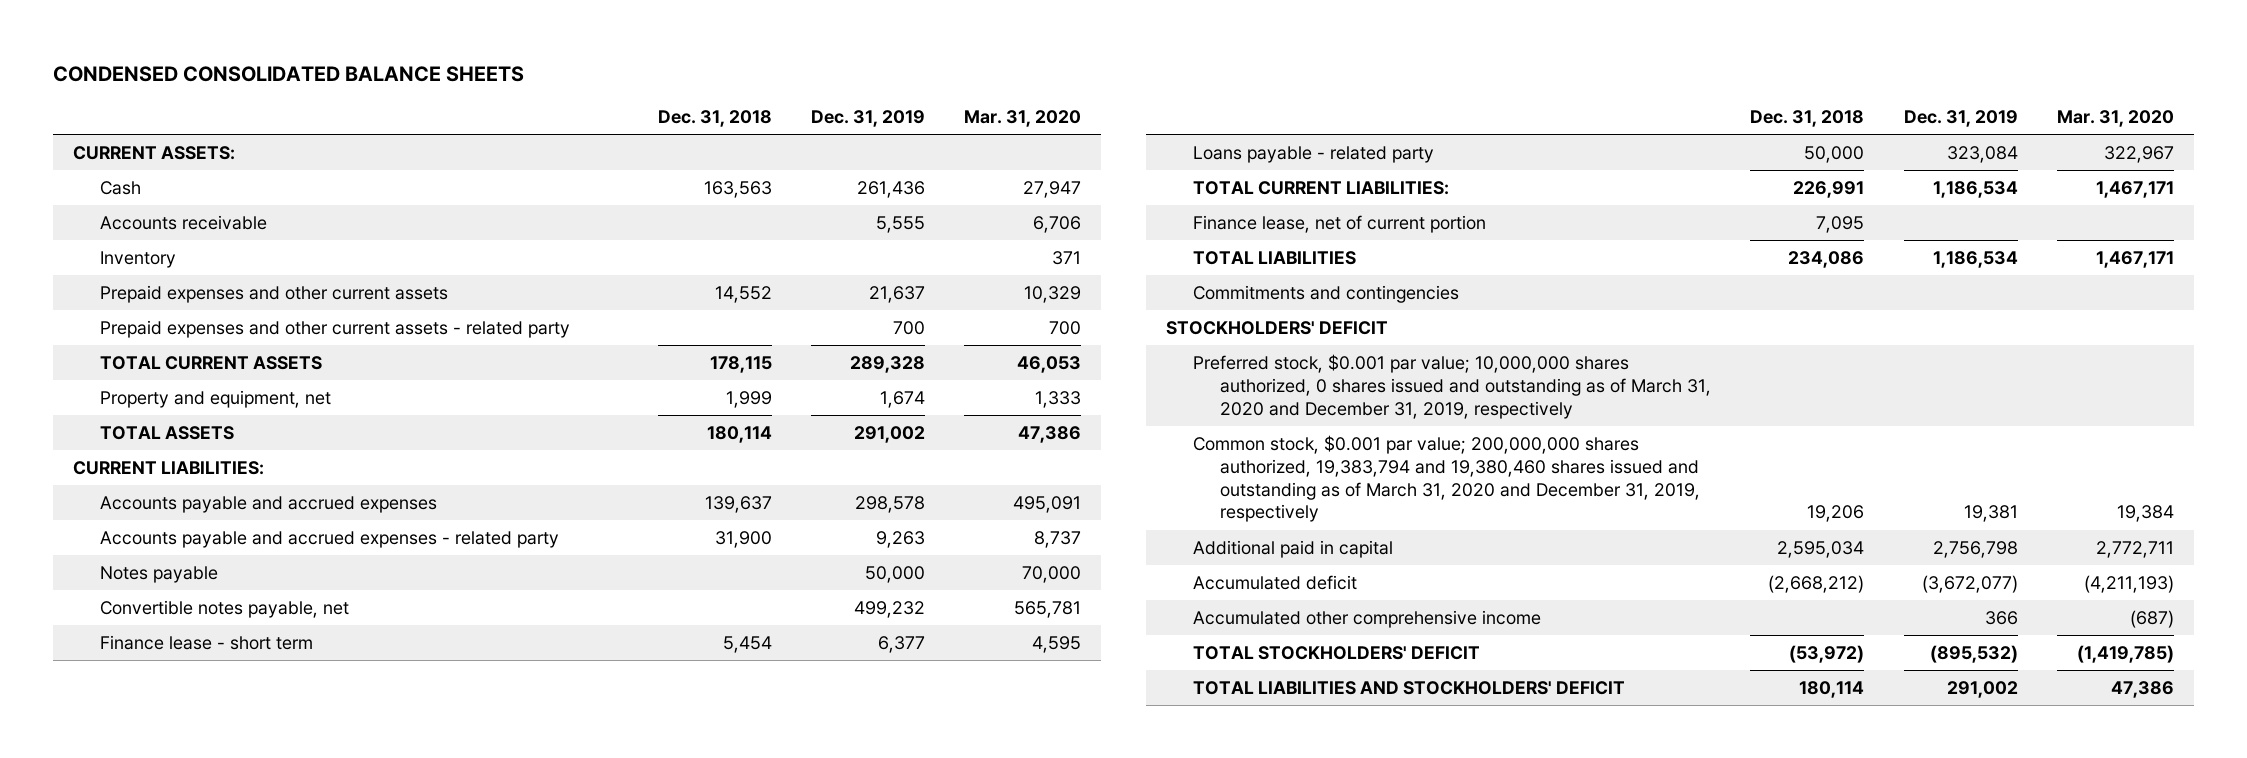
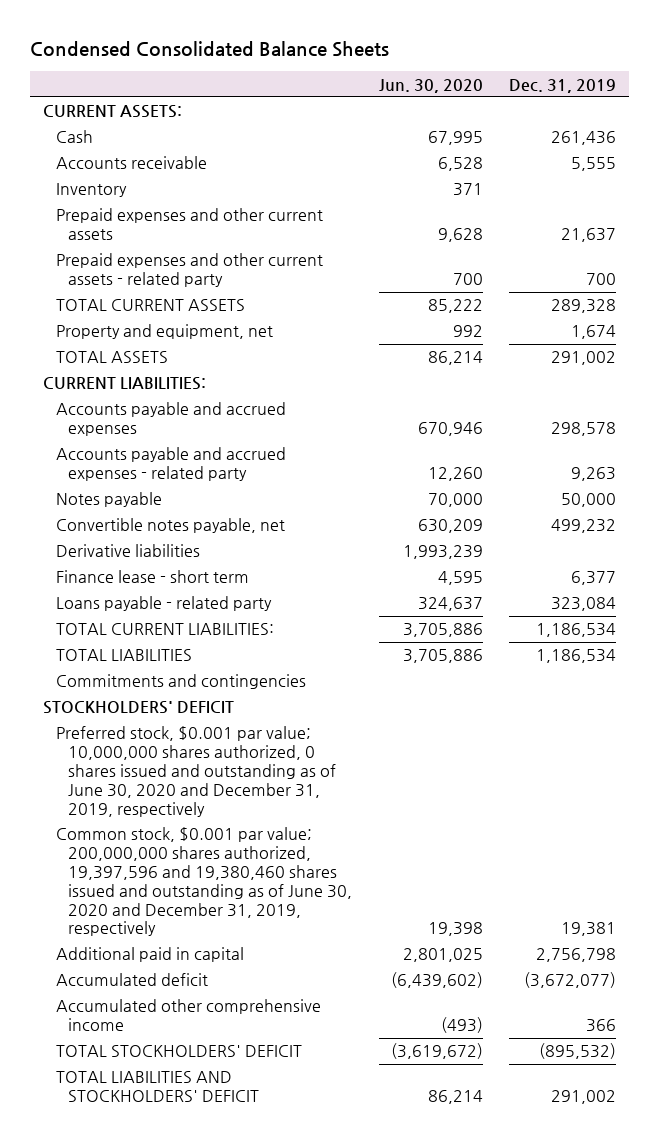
[53,66,525,83] CONDENSED CONSOLIDATED BALANCE SHEETS -> [30,41,390,58] Condensed Consolidated Balance Sheets
[657,110,772,128] Dec. 31, 2018 -> none
[964,110,1082,128] Mar. 31, 2020 -> none
none -> [378,78,483,93] Jun. 30, 2020
none -> [55,544,200,558] Derivative liabilities
[1192,215,1486,234] Finance lease, net of current portion -> none
[1192,354,1711,419] Preferred stock, $0.001 par value; 10,000,000 shares authorized, 0 shares issued and outstanding as of March 31, 2020 and December 31, 2019, respectively -> [55,726,337,817] Preferred stock, $0.001 par value; 10,000,000 shares authorized, 0 shares issued and outstanding as of June 30, 2020 and December 31, 2019, respectively
[1192,435,1700,523] Common stock, $0.001 par value; 200,000,000 shares authorized, 19,383,794 and 19,380,460 shares issued and outstanding as of March 31, 2020 and December 31, 2019, respectively -> [55,827,353,937] Common stock, $0.001 par value; 200,000,000 shares authorized, 19,397,596 and 19,380,460 shares issued and outstanding as of June 30, 2020 and December 31, 2019, respectively

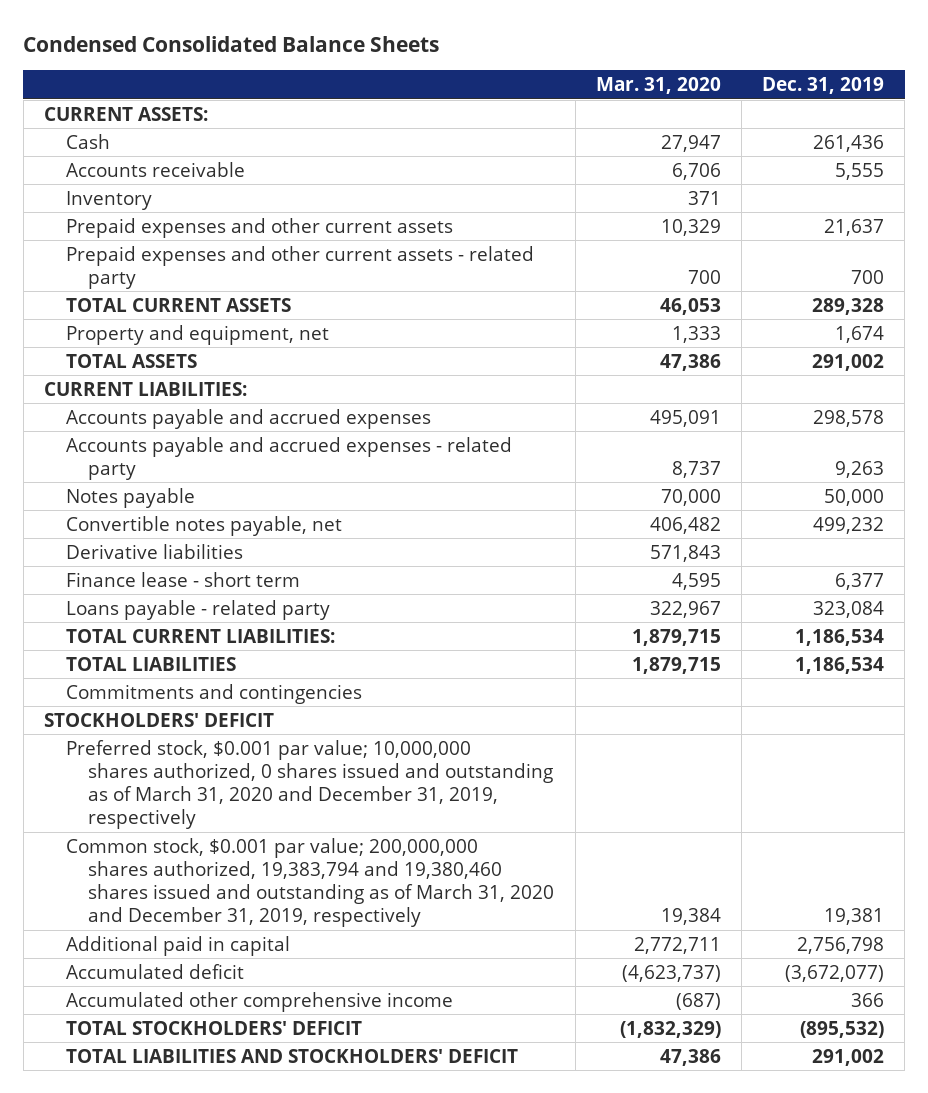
[378,78,483,93] Jun. 30, 2020 -> none
none -> [595,77,721,95] Mar. 31, 2020
[55,726,337,817] Preferred stock, $0.001 par value; 10,000,000 shares authorized, 0 shares issued and outstanding as of June 30, 2020 and December 31, 2019, respectively -> [66,739,554,830] Preferred stock, $0.001 par value; 10,000,000 shares authorized, 0 shares issued and outstanding as of March 31, 2020 and December 31, 2019, respectively
[55,827,353,937] Common stock, $0.001 par value; 200,000,000 shares authorized, 19,397,596 and 19,380,460 shares issued and outstanding as of June 30, 2020 and December 31, 2019, respectively -> [66,837,555,928] Common stock, $0.001 par value; 200,000,000 shares authorized, 19,383,794 and 19,380,460 shares issued and outstanding as of March 31, 2020 and December 31, 2019, respectively

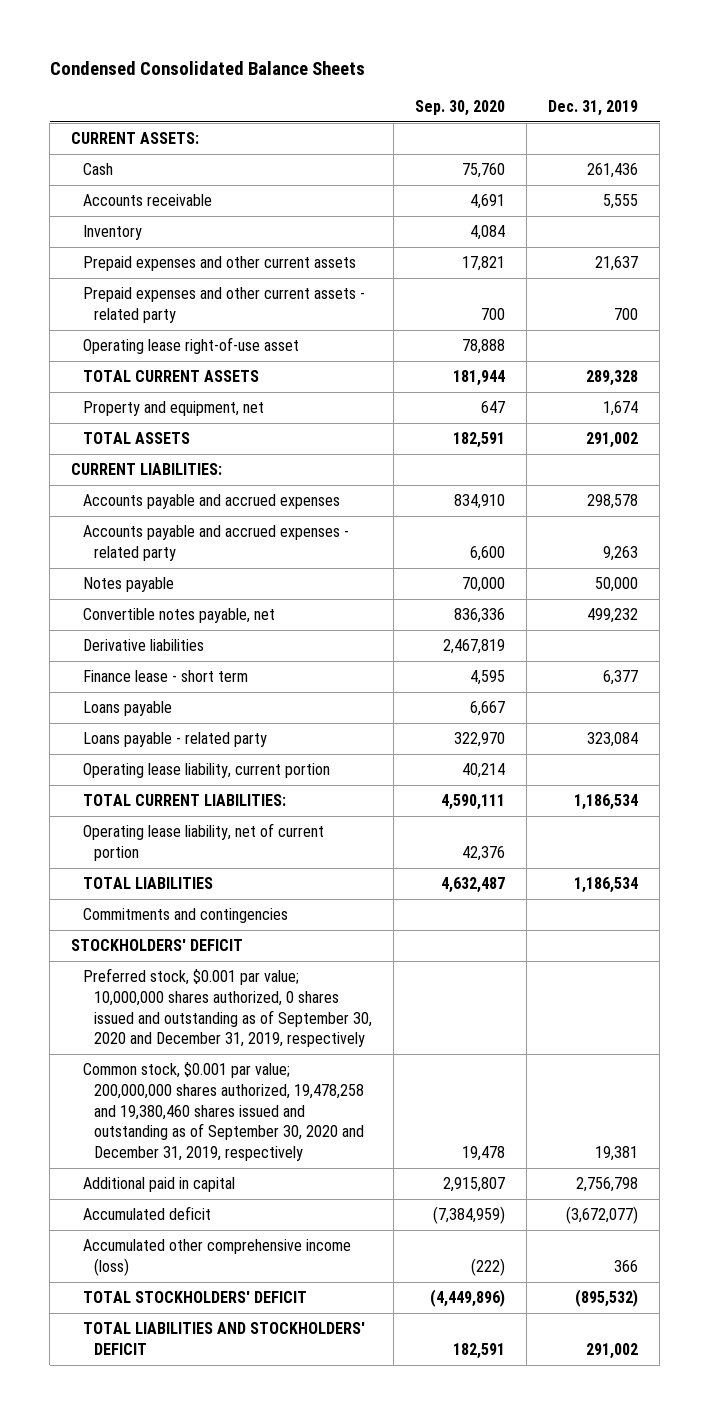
[595,77,721,95] Mar. 31, 2020 -> none
none -> [415,99,506,116] Sep. 30, 2020
none -> [82,337,299,355] Operating lease right-of-use asset
none -> [82,701,172,717] Loans payable
none -> [82,763,330,779] Operating lease liability, current portion
none -> [82,823,324,861] Operating lease liability, net of current portion
[66,739,554,830] Preferred stock, $0.001 par value; 10,000,000 shares authorized, 0 shares issued and outstanding as of March 31, 2020 and December 31, 2019, respectively -> [82,968,372,1048] Preferred stock, $0.001 par value; 10,000,000 shares authorized, 0 shares issued and outstanding as of September 30, 2020 and December 31, 2019, respectively
[66,837,555,928] Common stock, $0.001 par value; 200,000,000 shares authorized, 19,383,794 and 19,380,460 shares issued and outstanding as of March 31, 2020 and December 31, 2019, respectively -> [82,1062,364,1162] Common stock, $0.001 par value; 200,000,000 shares authorized, 19,478,258 and 19,380,460 shares issued and outstanding as of September 30, 2020 and December 31, 2019, respectively
[66,991,454,1012] Accumulated other comprehensive income -> [82,1239,351,1276] Accumulated other comprehensive income (loss)

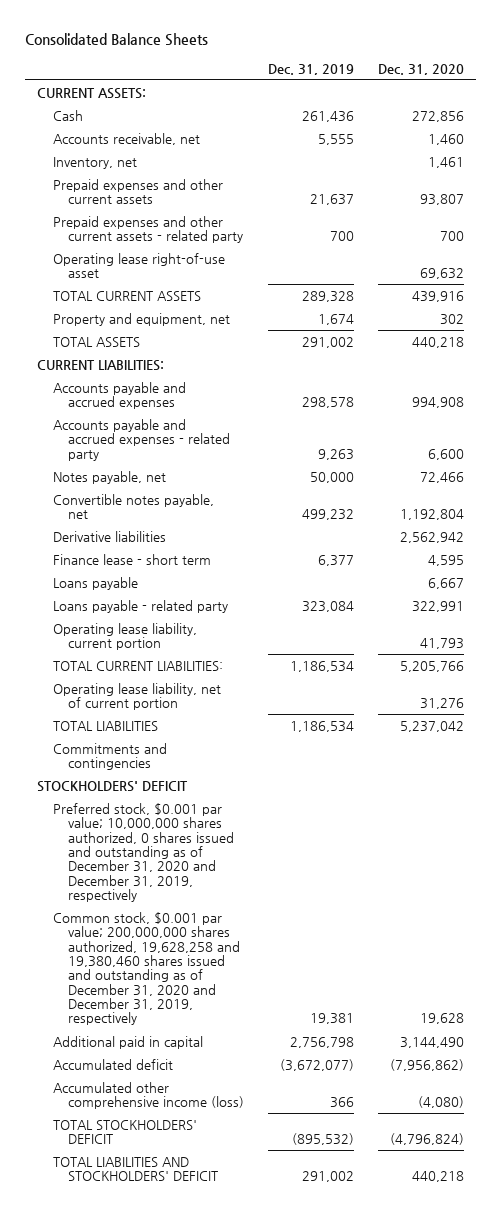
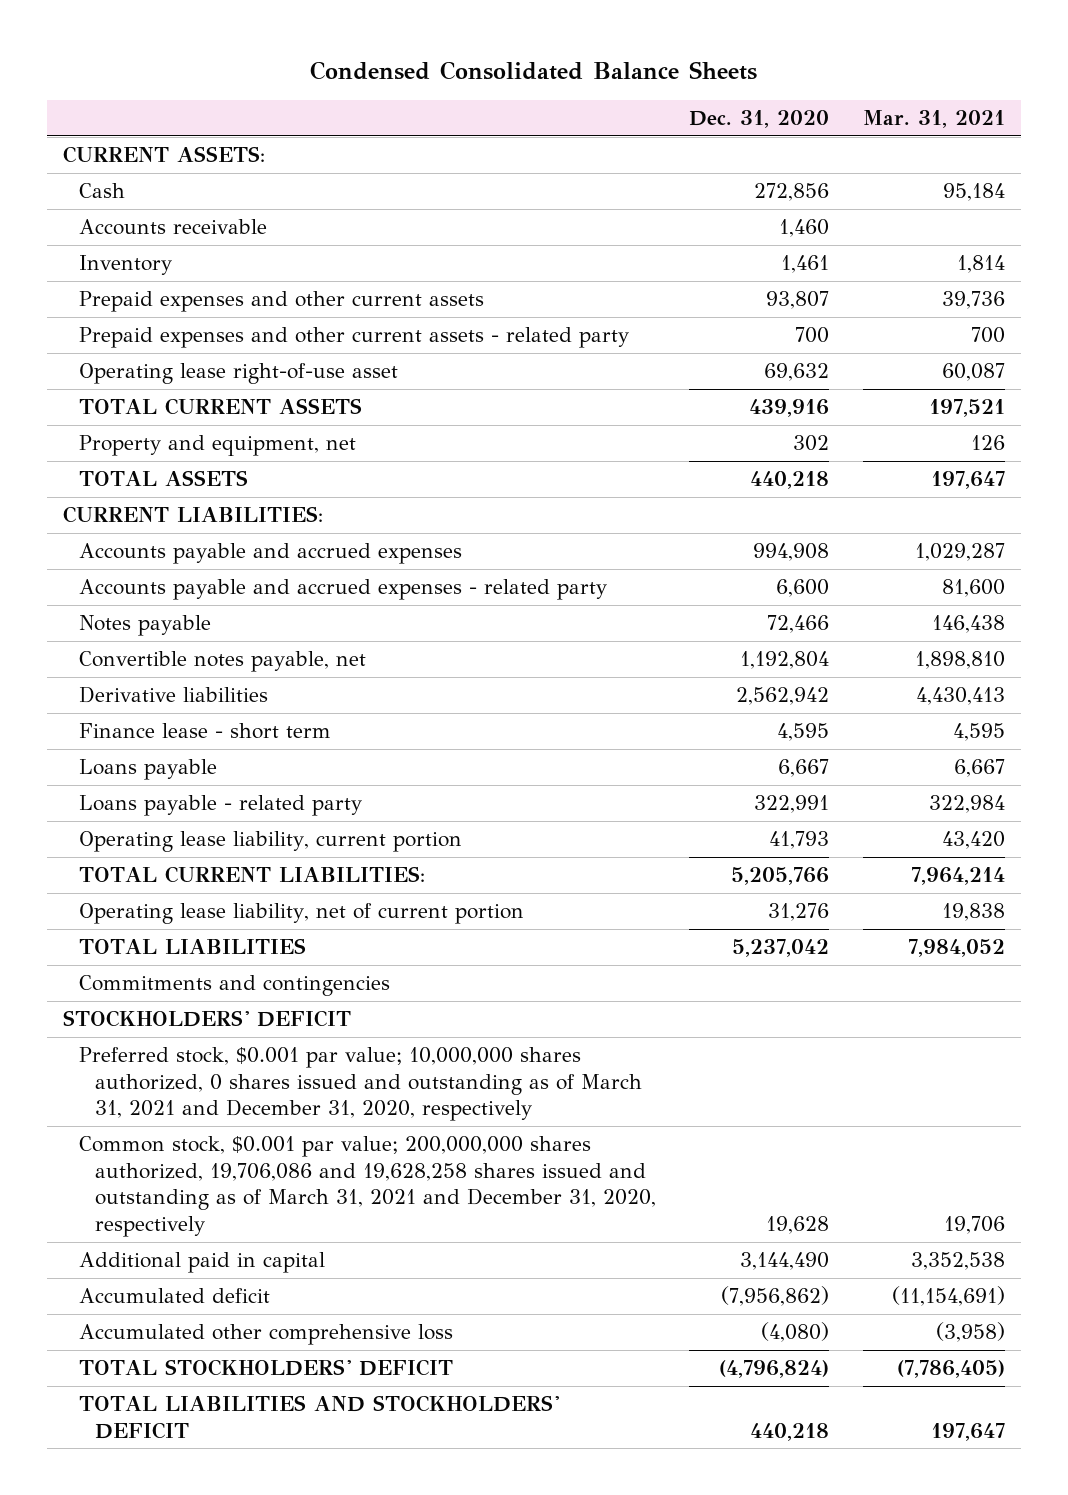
[25,33,209,47] Consolidated Balance Sheets -> [310,61,758,81] Condensed Consolidated Balance Sheets
[268,63,355,75] Dec. 31, 2019 -> none
none -> [862,109,1005,128] Mar. 31, 2021
[52,132,200,145] Accounts receivable, net -> [79,219,268,236] Accounts receivable
[52,156,137,169] Inventory, net -> [79,255,173,276] Inventory
[52,470,166,484] Notes payable, net -> [79,615,212,637] Notes payable
[52,802,235,903] Preferred stock, $0.001 par value; 10,000,000 shares authorized, 0 shares issued and outstanding as of December 31, 2020 and December 31, 2019, respectively -> [79,1047,643,1122] Preferred stock, $0.001 par value; 10,000,000 shares authorized, 0 shares issued and outstanding as of March 31, 2021 and December 31, 2020, respectively
[52,911,241,1026] Common stock, $0.001 par value; 200,000,000 shares authorized, 19,628,258 and 19,380,460 shares issued and outstanding as of December 31, 2020 and December 31, 2019, respectively -> [79,1136,657,1238] Common stock, $0.001 par value; 200,000,000 shares authorized, 19,706,086 and 19,628,258 shares issued and outstanding as of March 31, 2021 and December 31, 2020, respectively
[52,1081,245,1110] Accumulated other comprehensive income (loss) -> [79,1324,454,1346] Accumulated other comprehensive loss

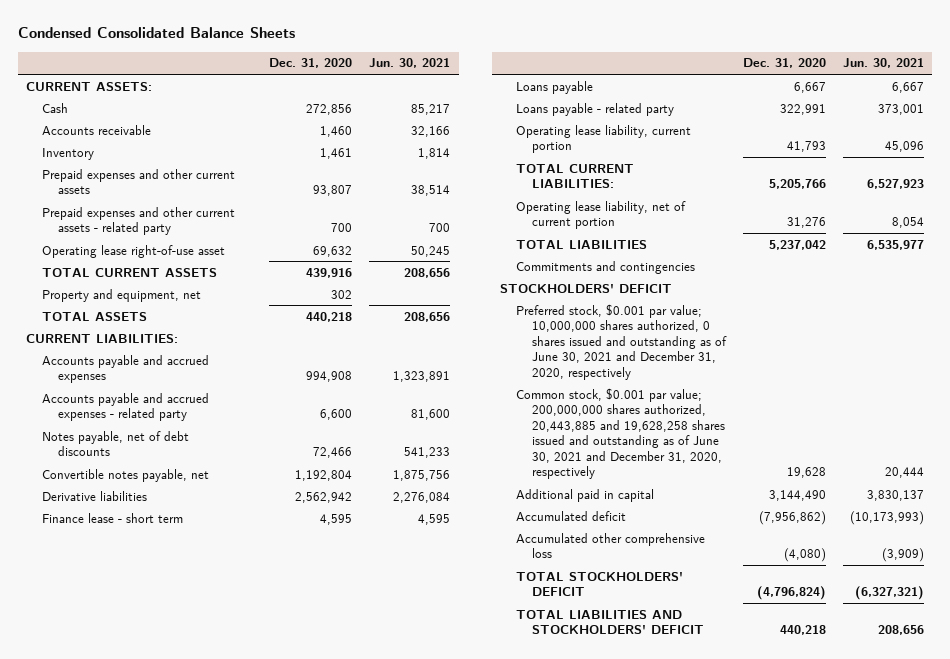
[862,109,1005,128] Mar. 31, 2021 -> none
none -> [369,58,451,69] Jun. 30, 2021
[79,615,212,637] Notes payable -> [42,430,190,457] Notes payable, net of debt discounts
[79,1047,643,1122] Preferred stock, $0.001 par value; 10,000,000 shares authorized, 0 shares issued and outstanding as of March 31, 2021 and December 31, 2020, respectively -> [515,303,728,380] Preferred stock, $0.001 par value; 10,000,000 shares authorized, 0 shares issued and outstanding as of June 30, 2021 and December 31, 2020, respectively
[79,1136,657,1238] Common stock, $0.001 par value; 200,000,000 shares authorized, 19,706,086 and 19,628,258 shares issued and outstanding as of March 31, 2021 and December 31, 2020, respectively -> [515,387,726,480] Common stock, $0.001 par value; 200,000,000 shares authorized, 20,443,885 and 19,628,258 shares issued and outstanding as of June 30, 2021 and December 31, 2020, respectively

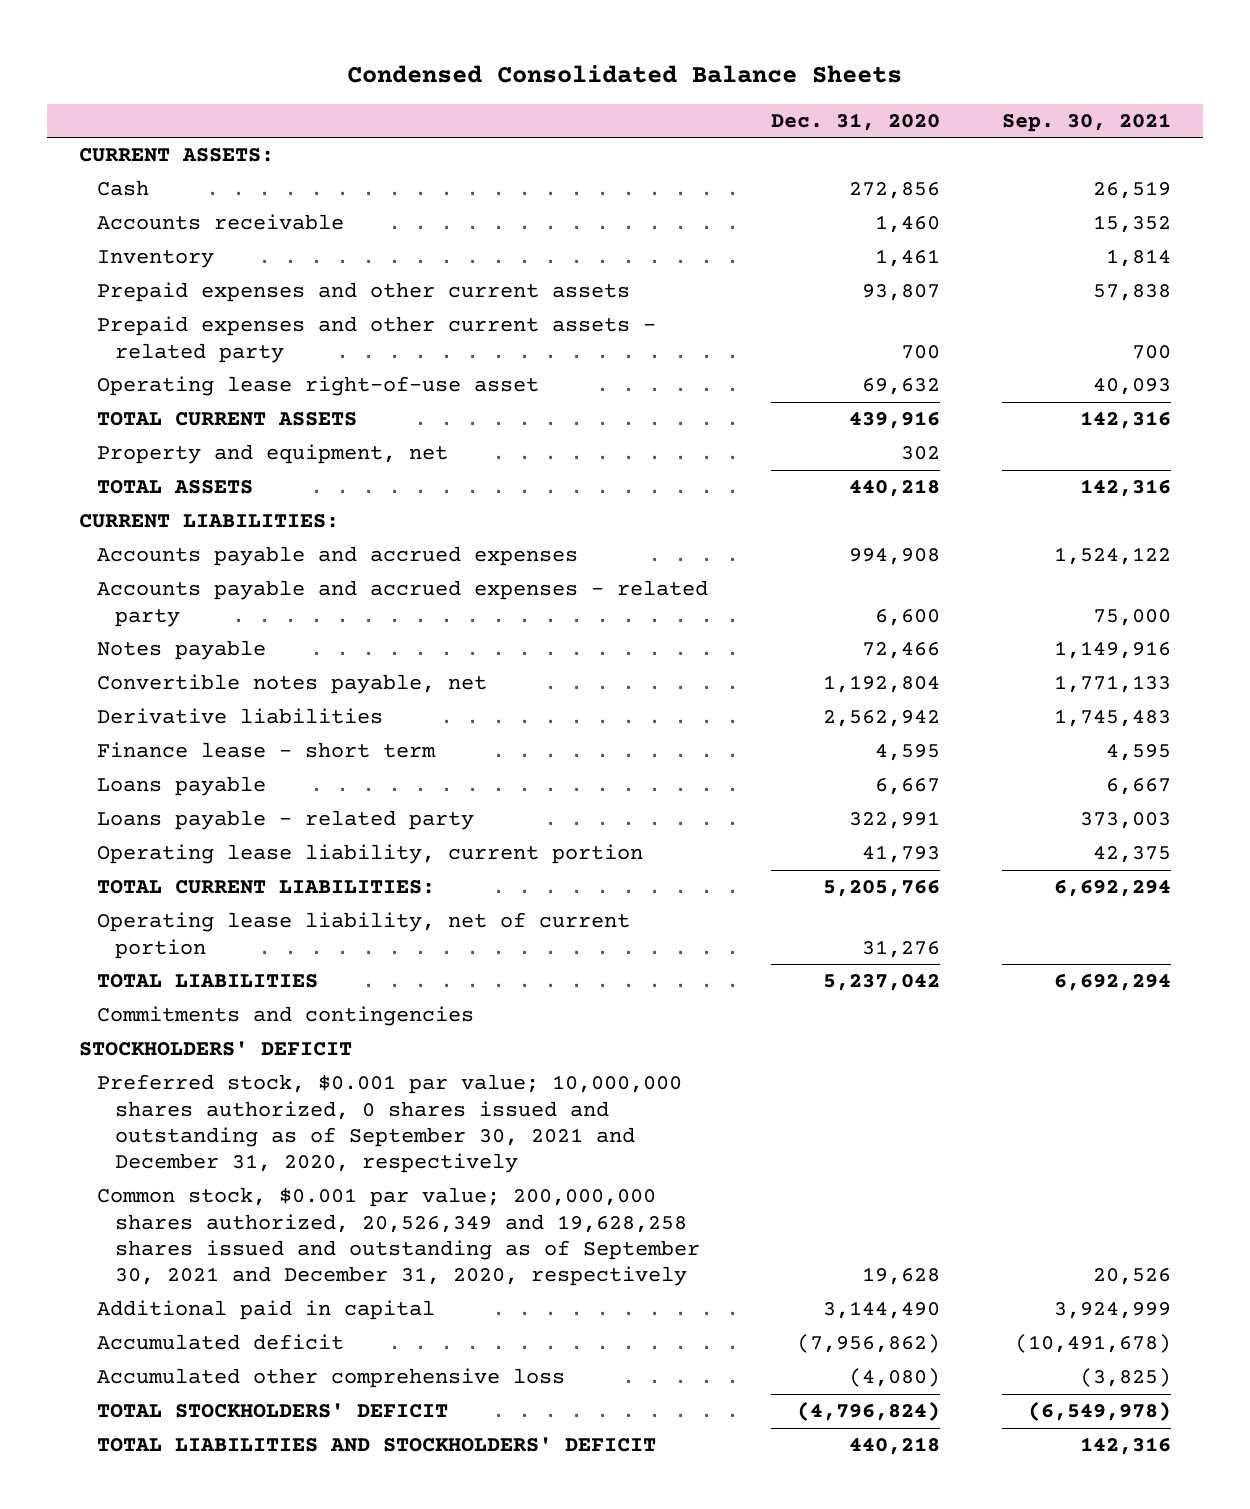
[369,58,451,69] Jun. 30, 2021 -> none
none -> [1002,112,1172,132] Sep. 30, 2021
[42,430,190,457] Notes payable, net of debt discounts -> [96,640,266,661] Notes payable
[515,303,728,380] Preferred stock, $0.001 par value; 10,000,000 shares authorized, 0 shares issued and outstanding as of June 30, 2021 and December 31, 2020, respectively -> [96,1074,682,1174] Preferred stock, $0.001 par value; 10,000,000 shares authorized, 0 shares issued and outstanding as of September 30, 2021 and December 31, 2020, respectively
[515,387,726,480] Common stock, $0.001 par value; 200,000,000 shares authorized, 20,443,885 and 19,628,258 shares issued and outstanding as of June 30, 2021 and December 31, 2020, respectively -> [96,1187,700,1287] Common stock, $0.001 par value; 200,000,000 shares authorized, 20,526,349 and 19,628,258 shares issued and outstanding as of September 30, 2021 and December 31, 2020, respectively

